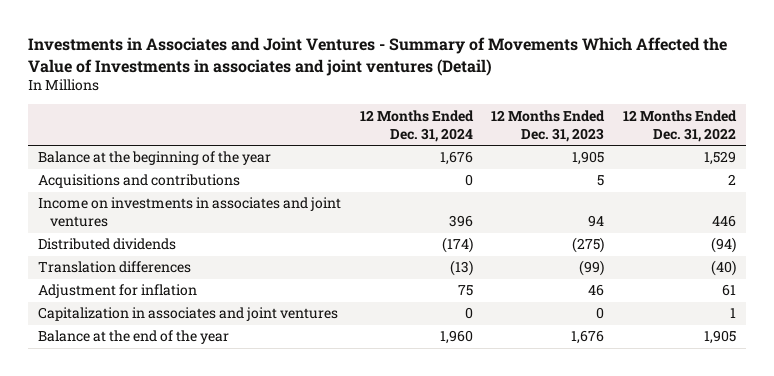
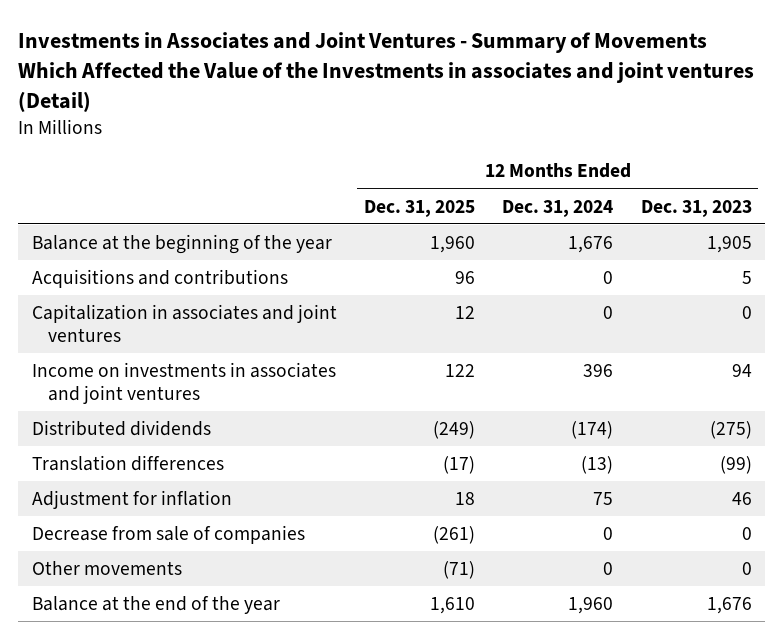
[28,36,728,76] Investments in Associates and Joint Ventures - Summary of Movements Which Affected the Value of Investments in associates and joint ventures (Detail) -> [18,31,755,112] Investments in Associates and Joint Ventures - Summary of Movements Which Affected the Value of the Investments in associates and joint ventures (Detail)
[623,109,738,142] 12 Months Ended Dec. 31, 2022 -> none
none -> [364,199,476,217] Dec. 31, 2025
[37,307,338,322] Capitalization in associates and joint ventures -> [31,304,337,343] Capitalization in associates and joint ventures
none -> [31,525,305,545] Decrease from sale of companies
none -> [31,561,182,576] Other movements

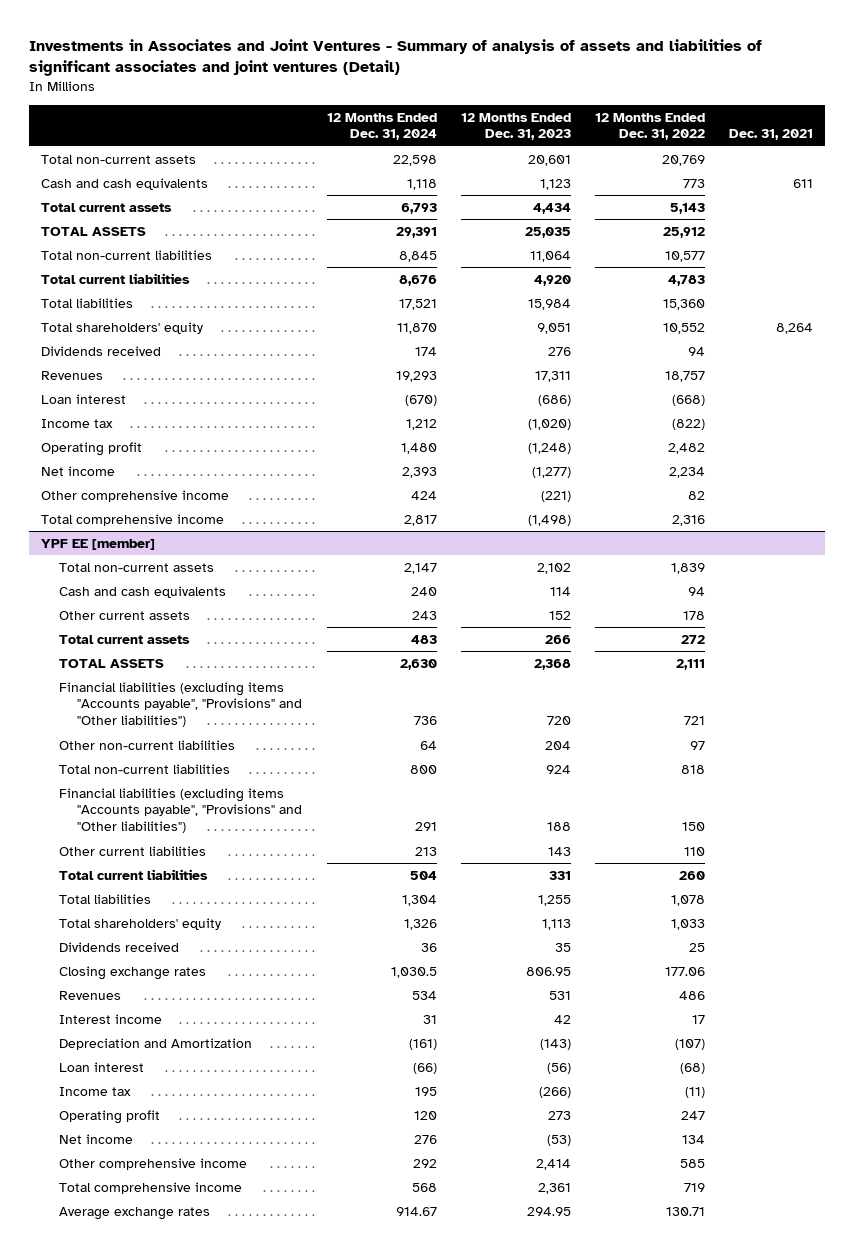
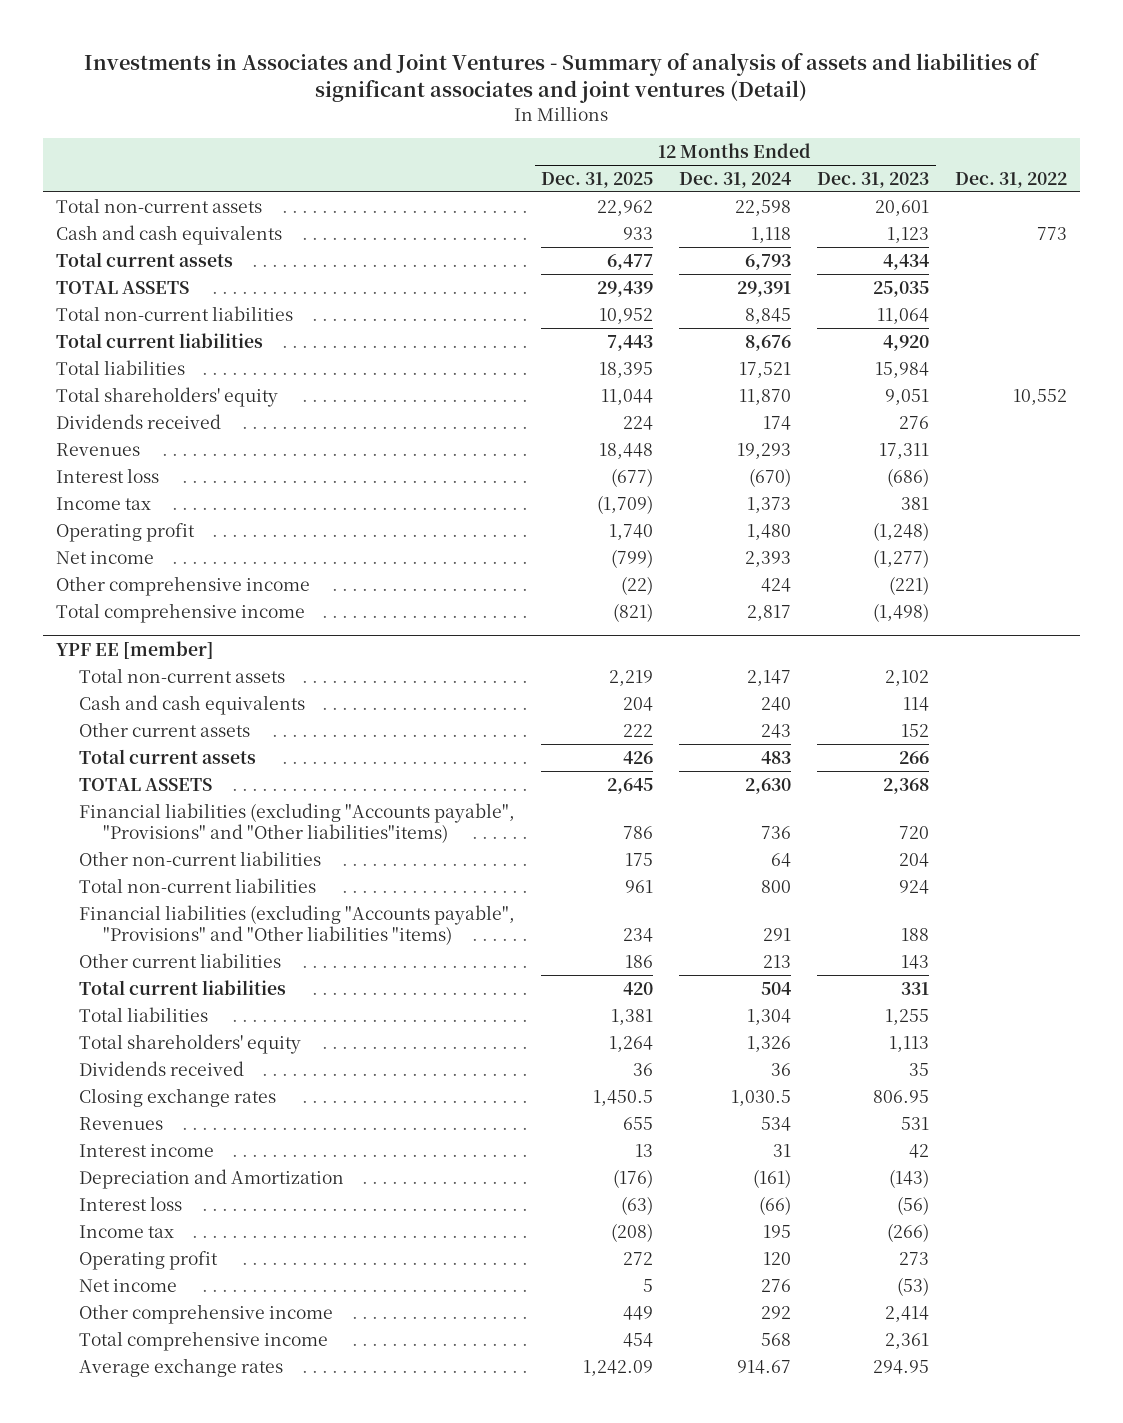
[595,112,706,141] 12 Months Ended Dec. 31, 2022 -> none
[729,129,814,141] Dec. 31, 2021 -> none
none -> [541,171,654,188] Dec. 31, 2025
none -> [955,171,1068,188] Dec. 31, 2022
[41,393,127,404] Loan interest -> [55,467,159,483] Interest loss
[405,418,437,430] 1,212 -> [747,496,792,513] 1,373
[527,418,571,430] (1,020) -> [901,496,930,510] 381
[59,681,303,728] Financial liabilities (excluding items "Accounts payable", "Provisions" and "Other liabilities") -> [79,802,516,844] Financial liabilities (excluding "Accounts payable", "Provisions" and "Other liabilities"items)
[59,787,303,834] Financial liabilities (excluding items "Accounts payable", "Provisions" and "Other liabilities") -> [79,904,516,946] Financial liabilities (excluding "Accounts payable", "Provisions" and "Other liabilities "items)
[59,1061,145,1072] Loan interest -> [79,1195,183,1211] Interest loss

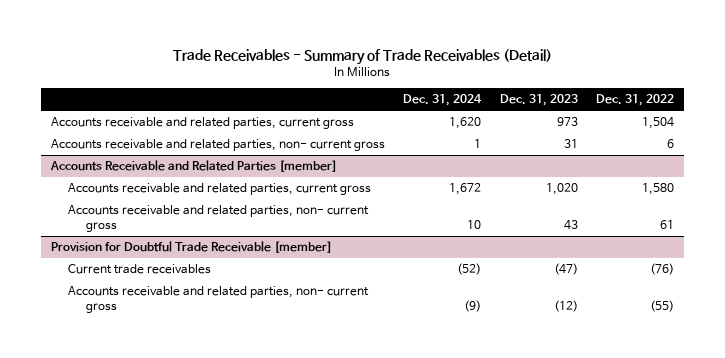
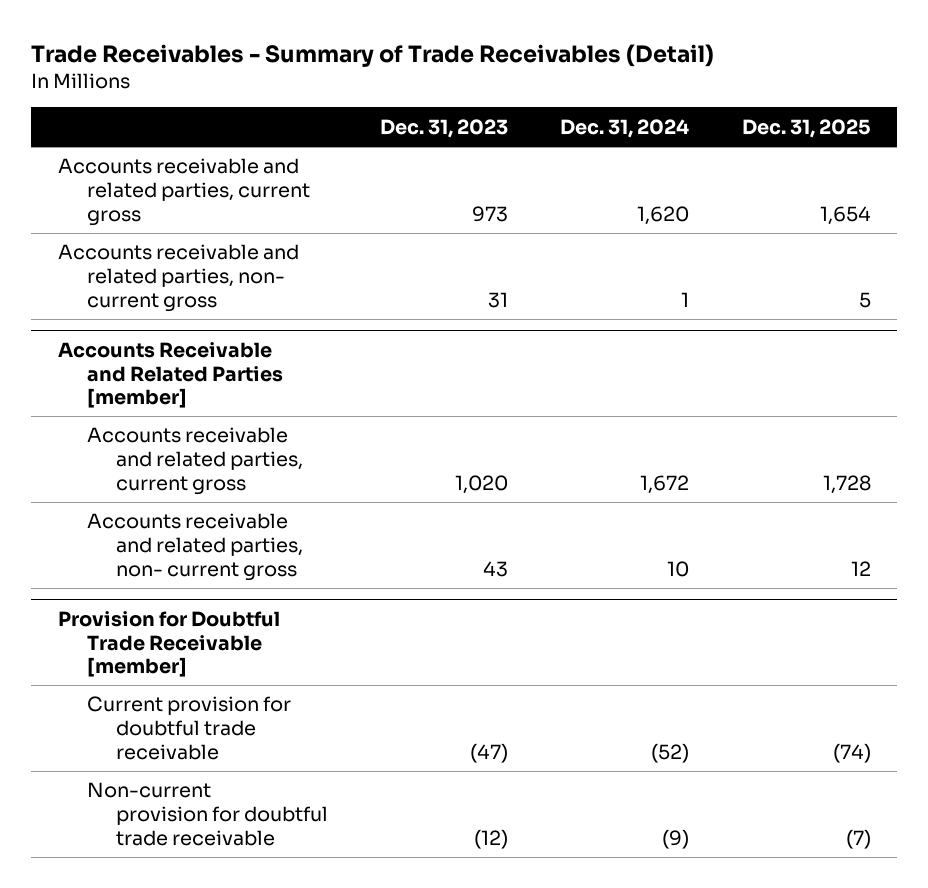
[596,94,675,107] Dec. 31, 2022 -> none
none -> [741,118,871,138] Dec. 31, 2025
[68,264,212,275] Current trade receivables -> [86,696,291,760] Current provision for doubtful trade receivable
[68,286,370,314] Accounts receivable and related parties, non- current gross -> [86,782,328,846] Non-current provision for doubtful trade receivable

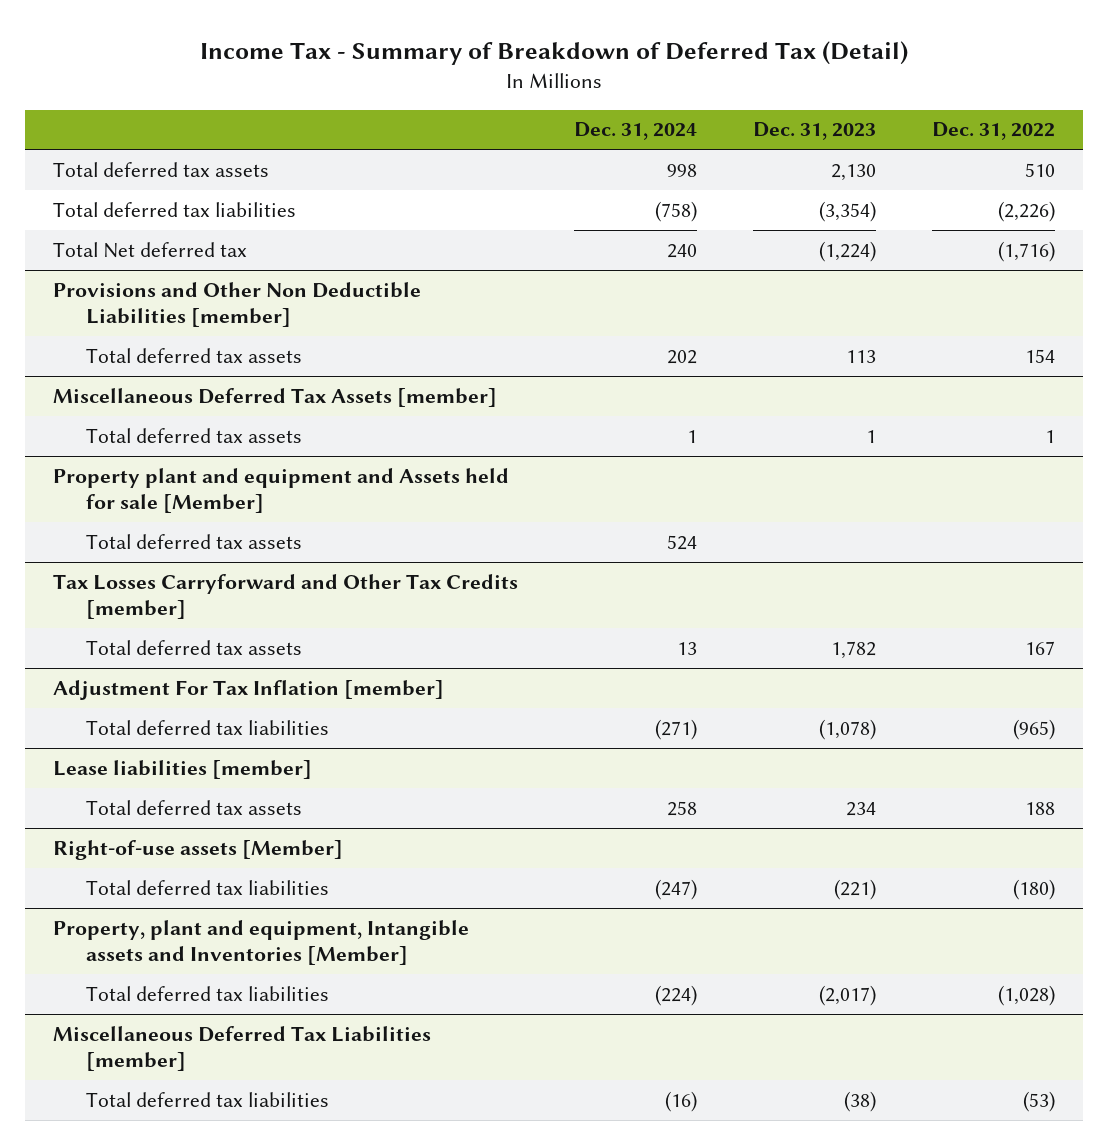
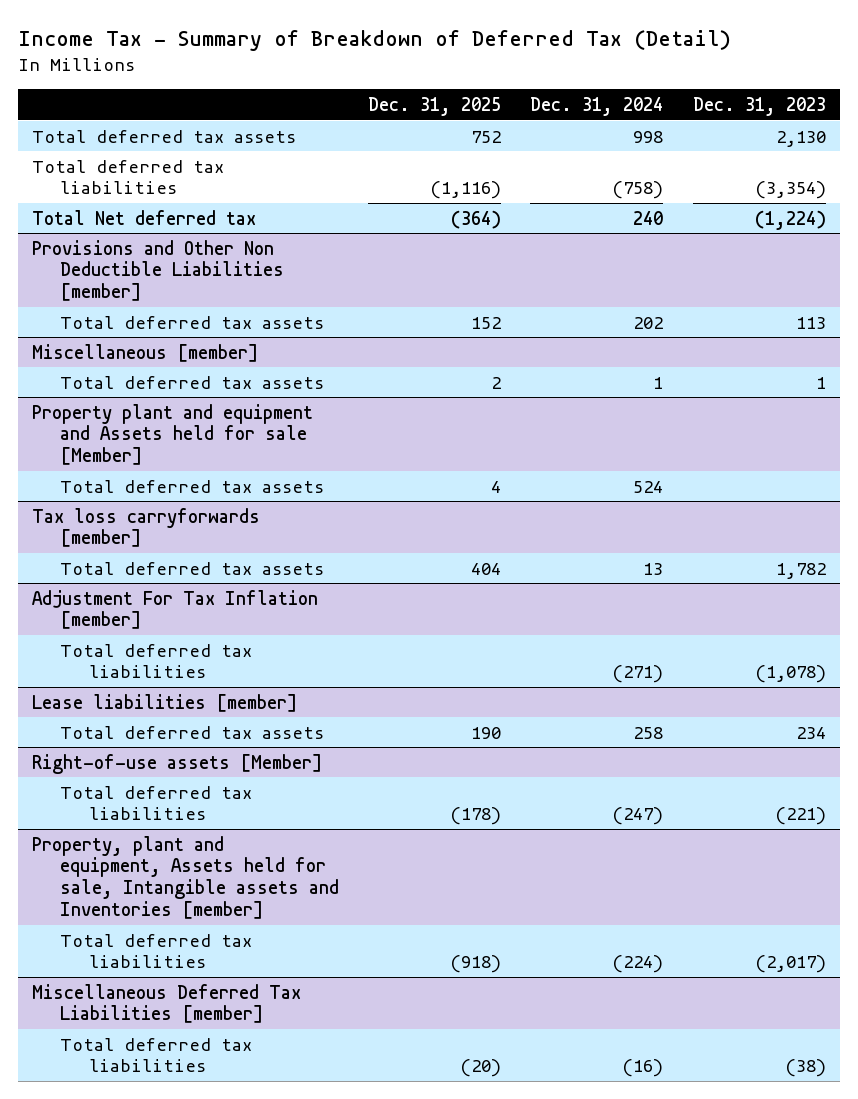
[931,122,1055,141] Dec. 31, 2022 -> none
none -> [368,96,502,116] Dec. 31, 2025
[53,387,498,407] Miscellaneous Deferred Tax Assets [member] -> [32,343,259,362] Miscellaneous [member]
[53,573,519,619] Tax Losses Carryforward and Other Tax Credits [member] -> [32,507,261,548] Tax loss carryforwards [member]
[53,919,470,965] Property, plant and equipment, Intangible assets and Inventories [Member] -> [32,835,340,920] Property, plant and equipment, Assets held for sale, Intangible assets and Inventories [member]

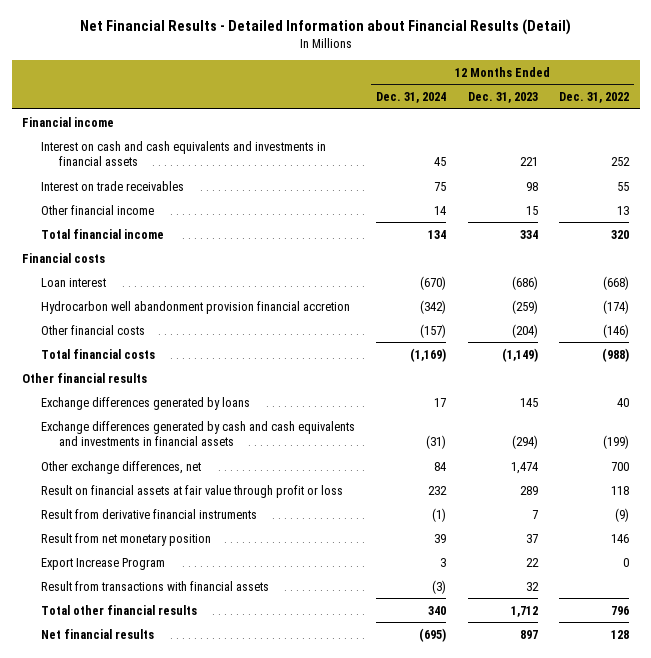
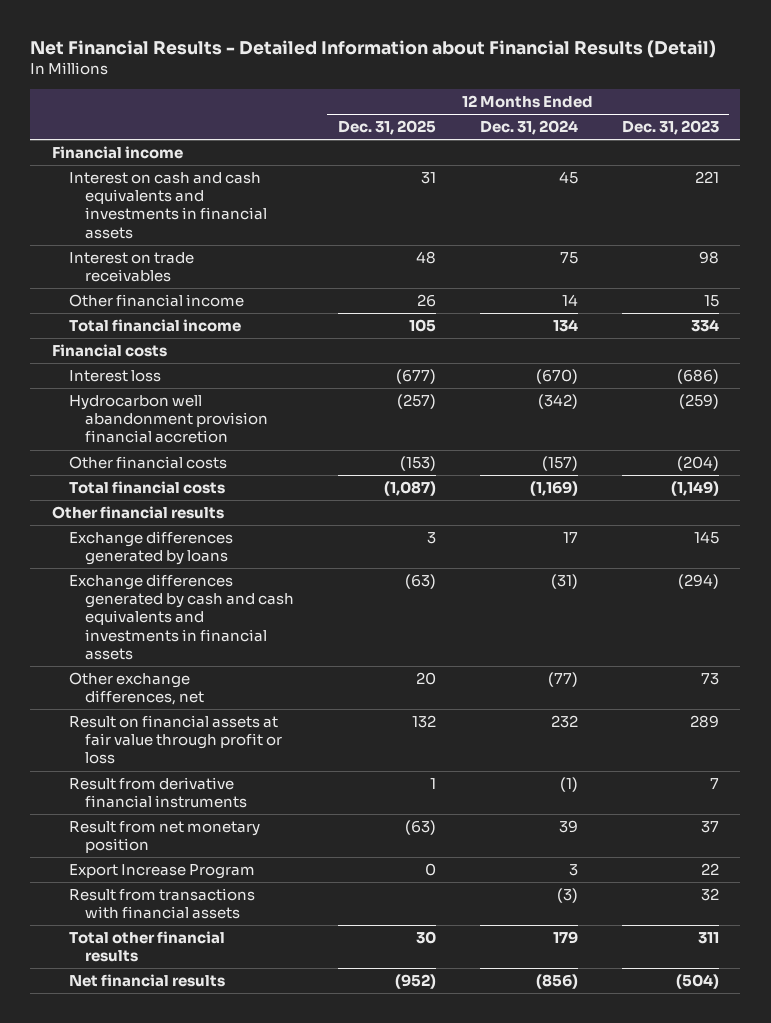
[559,92,630,104] Dec. 31, 2022 -> none
none -> [338,120,437,136] Dec. 31, 2025
[40,277,106,287] Loan interest -> [68,370,161,383] Interest loss
[434,461,447,471] 84 -> [547,672,578,688] (77)
[510,461,538,474] 1,474 -> [700,673,719,686] 73
[428,605,447,615] 340 -> [552,931,578,945] 179
[510,605,538,617] 1,712 -> [697,932,719,945] 311
[419,627,447,642] (695) -> [535,974,578,990] (856)
[519,629,538,639] 897 -> [675,974,719,990] (504)

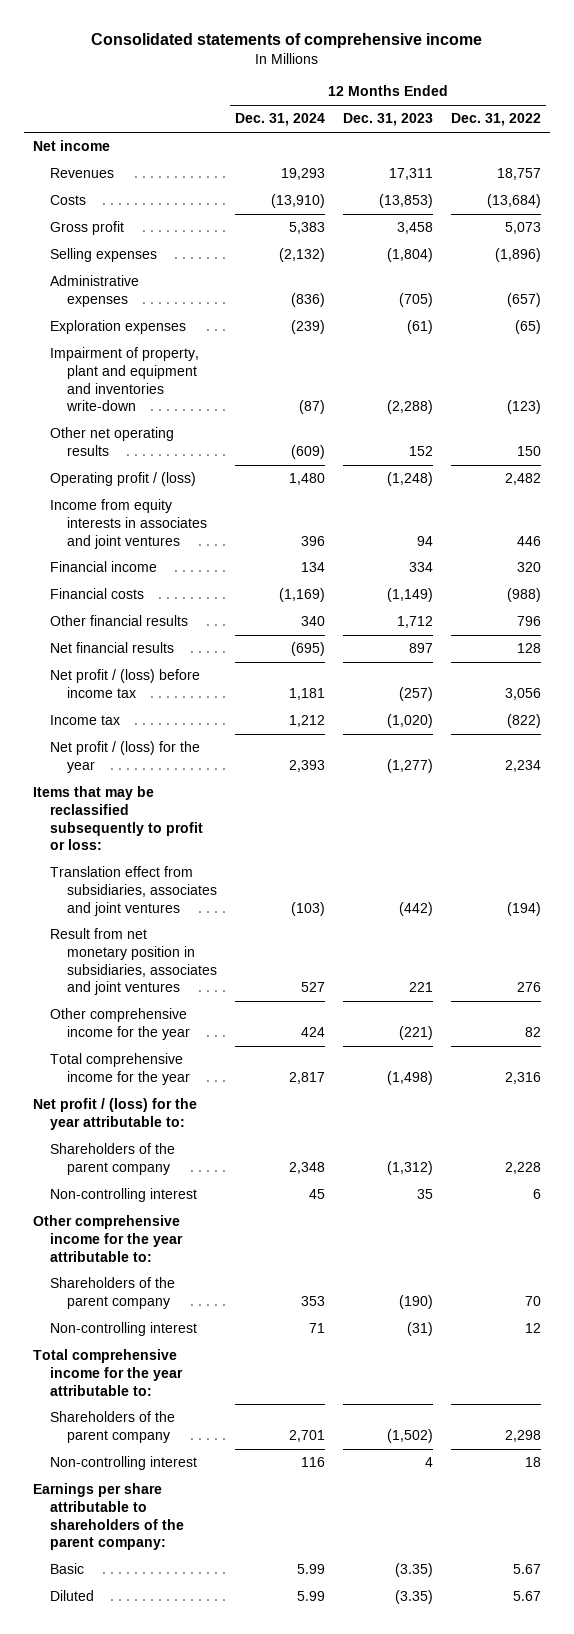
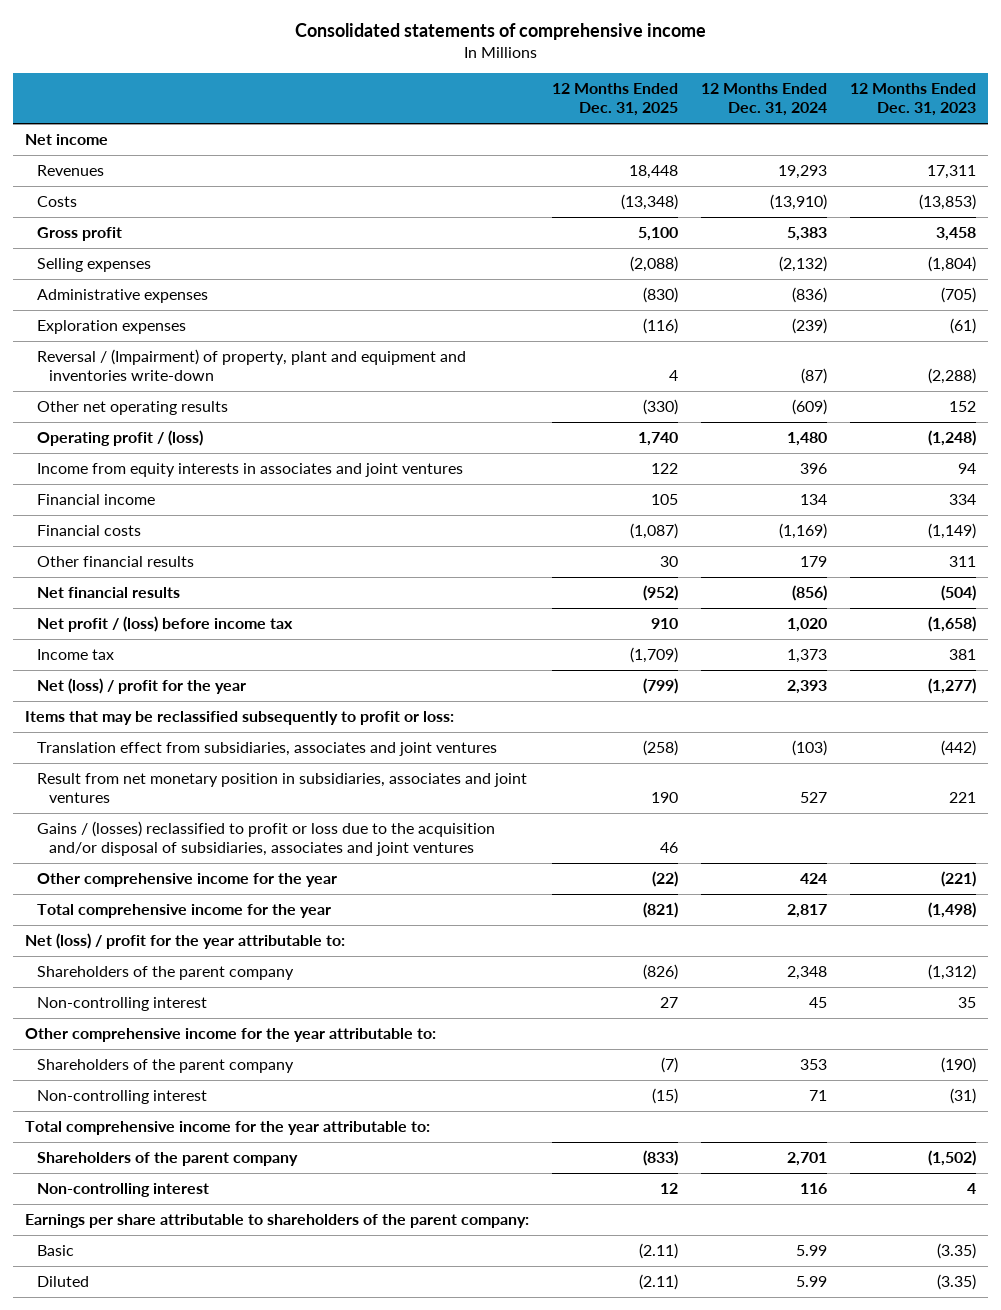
[451,113,542,127] Dec. 31, 2022 -> none
none -> [552,82,679,117] 12 Months Ended Dec. 31, 2025
[49,347,199,412] Impairment of property, plant and equipment and inventories write-down -> [36,348,466,382] Reversal / (Impairment) of property, plant and equipment and inventories write-down
[300,616,325,627] 340 -> [800,555,828,567] 179
[397,616,434,629] 1,712 -> [949,555,977,567] 311
[290,642,325,657] (695) -> [792,584,828,601] (856)
[409,643,434,654] 897 -> [941,584,977,601] (504)
[288,687,325,700] 1,181 -> [787,617,828,632] 1,020
[399,686,434,701] (257) -> [928,615,977,632] (1,658)
[288,715,325,728] 1,212 -> [787,648,828,663] 1,373
[387,714,434,729] (1,020) -> [949,648,977,660] 381
[49,741,200,773] Net profit / (loss) for the year -> [36,677,246,694] Net (loss) / profit for the year
none -> [36,820,495,857] Gains / (losses) reclassified to profit or loss due to the acquisition and/or disposal of subsidiaries, associates and joint ventures
[33,1098,198,1130] Net profit / (loss) for the year attributable to: -> [25,932,346,949] Net (loss) / profit for the year attributable to:

